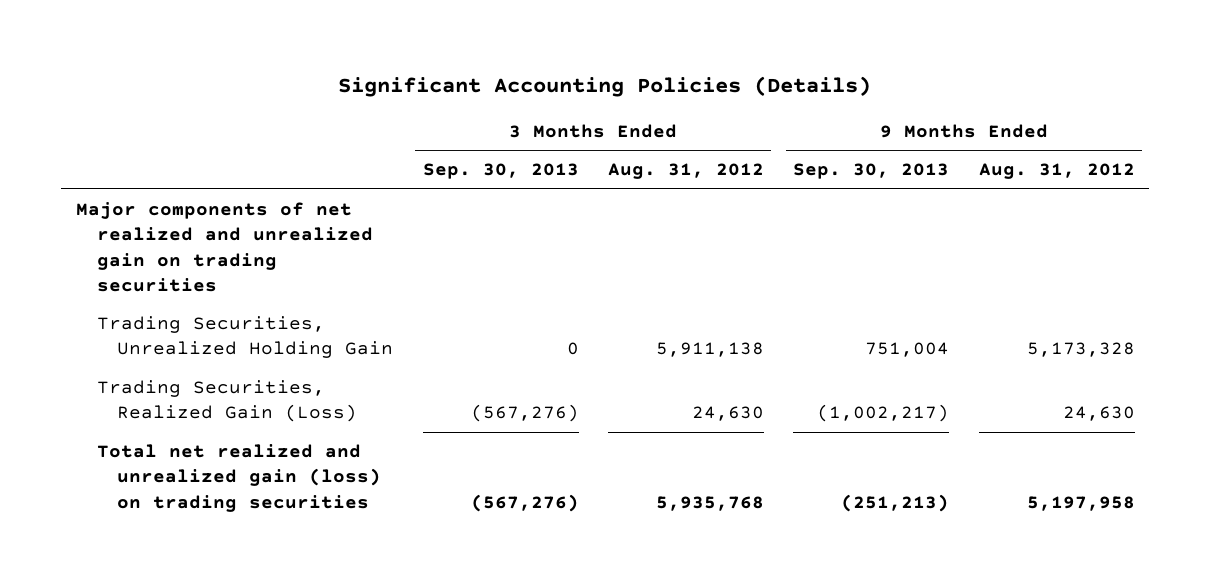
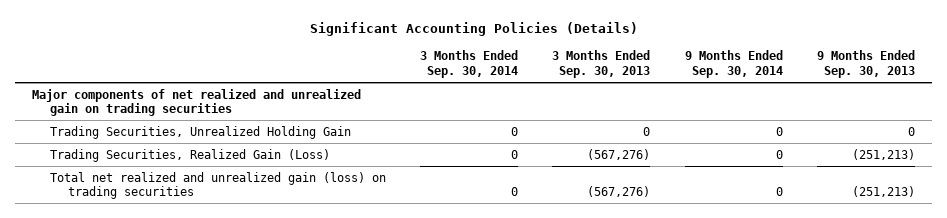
[608,163,765,180] Aug. 31, 2012 -> none
[978,163,1135,180] Aug. 31, 2012 -> none
none -> [420,50,519,78] 3 Months Ended Sep. 30, 2014
none -> [684,50,783,78] 9 Months Ended Sep. 30, 2014
[865,342,950,358] 751,004 -> [907,126,915,136] 0
[817,404,950,423] (1,002,217) -> [851,148,915,160] (251,213)

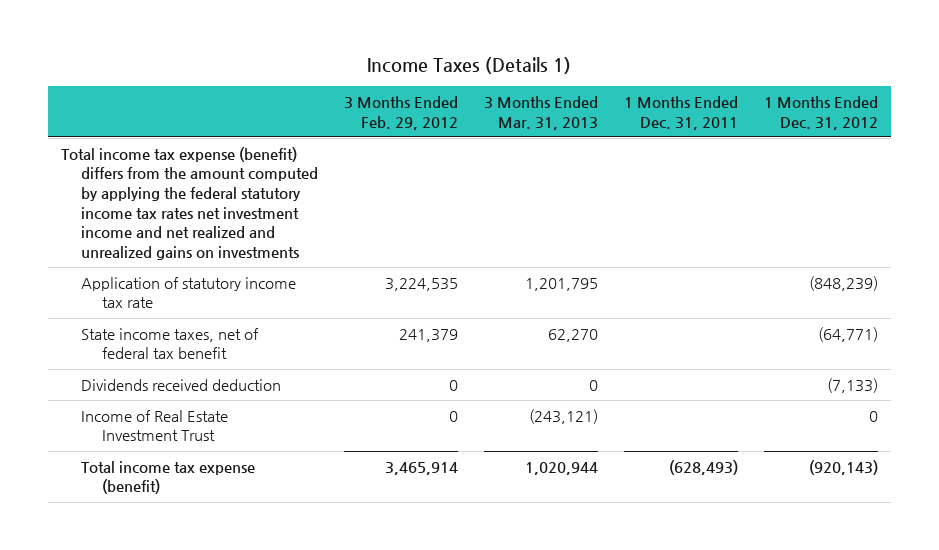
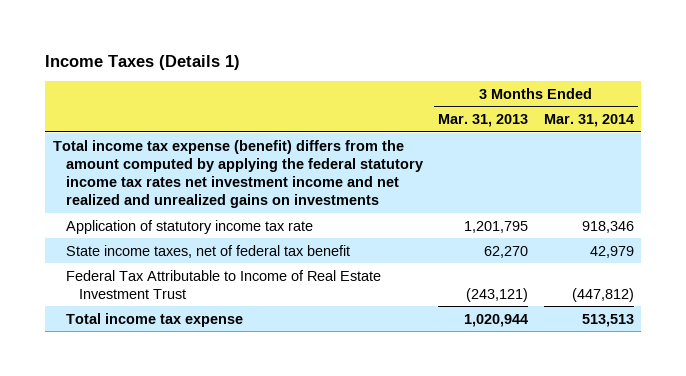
[344,95,459,130] 3 Months Ended Feb. 29, 2012 -> none
[624,95,739,130] 1 Months Ended Dec. 31, 2011 -> none
[764,95,879,130] 1 Months Ended Dec. 31, 2012 -> none
none -> [543,114,634,128] Mar. 31, 2014
[81,378,282,391] Dividends received deduction -> none
[81,409,229,442] Income of Real Estate Investment Trust -> [65,269,381,299] Federal Tax Attributable to Income of Real Estate Investment Trust
[81,460,256,495] Total income tax expense (benefit) -> [65,312,243,327] Total income tax expense

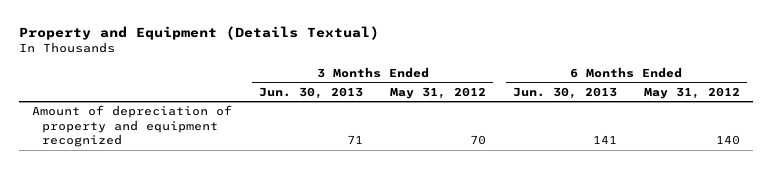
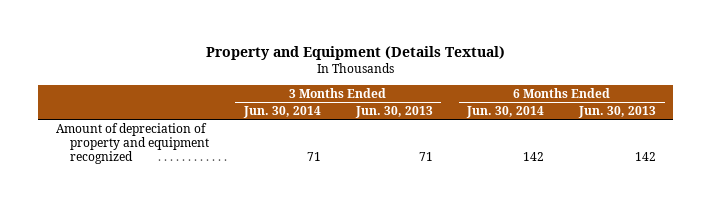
[390,86,487,99] May 31, 2012 -> none
[643,86,740,99] May 31, 2012 -> none
none -> [242,106,321,119] Jun. 30, 2014
none -> [466,106,545,119] Jun. 30, 2014
[592,135,617,145] 141 -> [634,151,656,161] 142

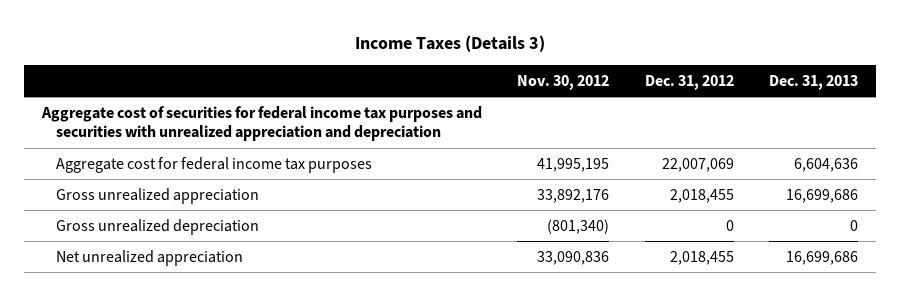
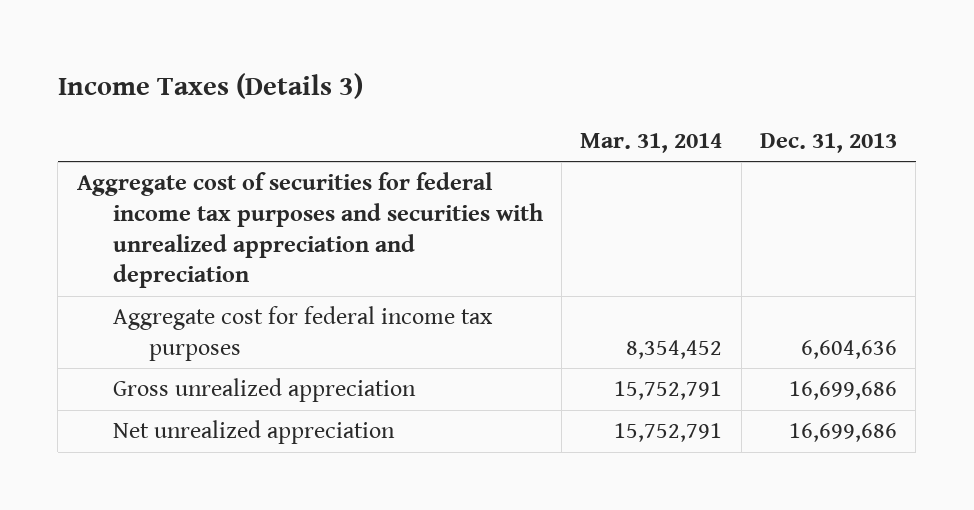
[517,74,610,90] Nov. 30, 2012 -> none
[644,74,734,90] Dec. 31, 2012 -> none
none -> [580,132,723,153] Mar. 31, 2014
[56,218,260,235] Gross unrealized depreciation -> none

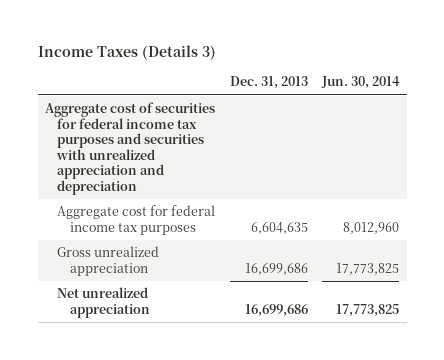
[580,132,723,153] Mar. 31, 2014 -> none
none -> [321,76,401,90] Jun. 30, 2014
[801,339,898,359] 6,604,636 -> [250,221,308,234] 6,604,635

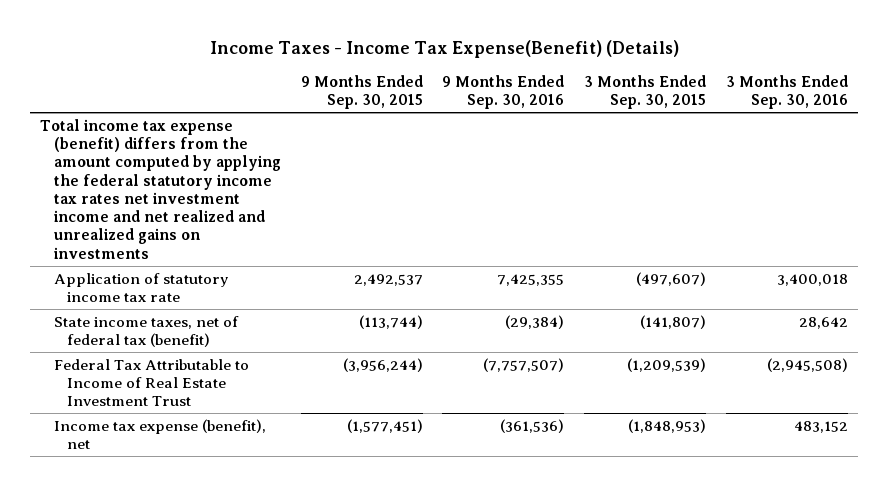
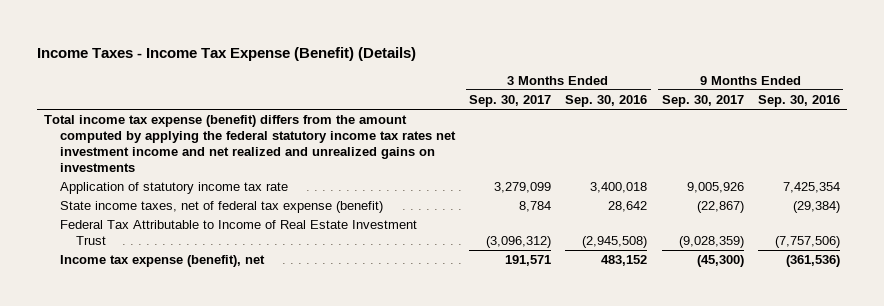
[210,39,680,58] Income Taxes - Income Tax Expense(Benefit) (Details) -> [37,46,417,61] Income Taxes - Income Tax Expense (Benefit) (Details)
[300,74,423,110] 9 Months Ended Sep. 30, 2015 -> none
[584,74,707,110] 3 Months Ended Sep. 30, 2015 -> none
none -> [469,95,552,108] Sep. 30, 2017
none -> [661,95,744,108] Sep. 30, 2017
[497,273,565,286] 7,425,355 -> [782,182,840,194] 7,425,354
[53,315,239,347] State income taxes, net of federal tax (benefit) -> [60,201,384,214] State income taxes, net of federal tax expense (benefit)
[483,357,565,372] (7,757,507) -> [774,236,840,249] (7,757,506)

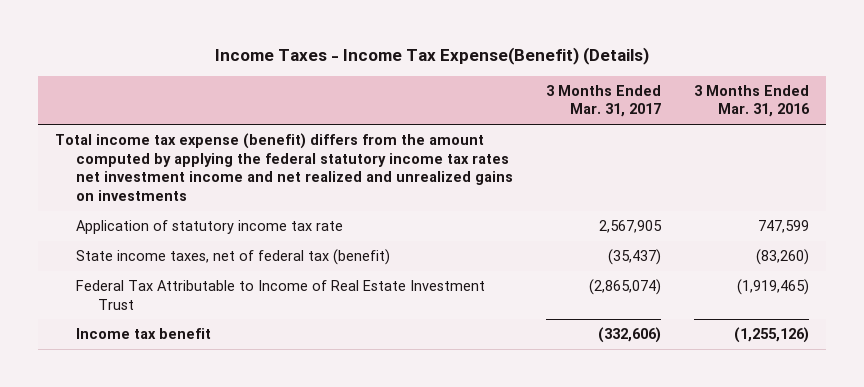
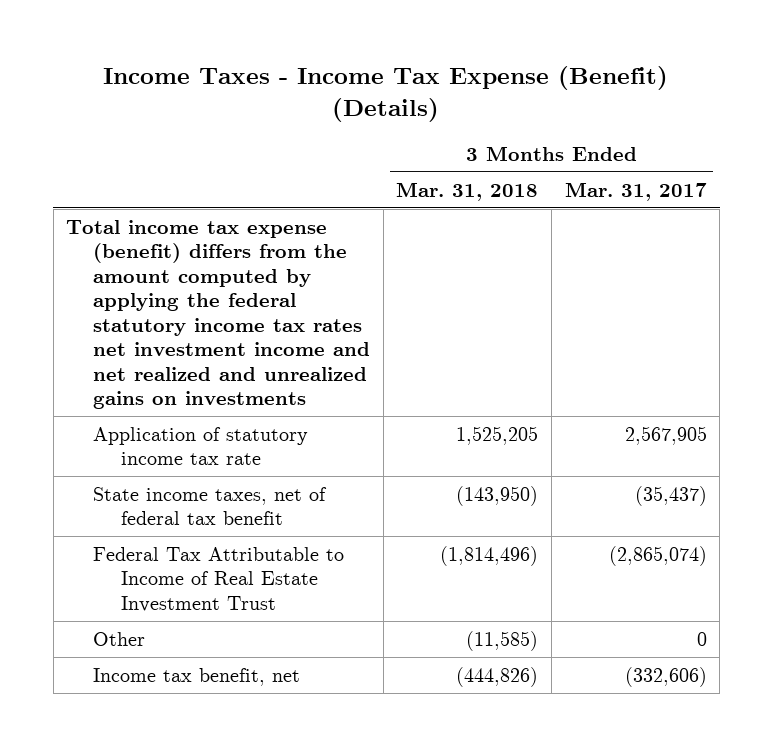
[215,47,650,66] Income Taxes - Income Tax Expense(Benefit) (Details) -> [103,66,669,122] Income Taxes - Income Tax Expense (Benefit) (Details)
[694,84,811,118] 3 Months Ended Mar. 31, 2016 -> none
none -> [396,181,539,201] Mar. 31, 2018
[76,249,391,266] State income taxes, net of federal tax (benefit) -> [93,486,328,526] State income taxes, net of federal tax benefit
none -> [93,631,146,646] Other
[76,328,212,340] Income tax benefit -> [93,667,301,686] Income tax benefit, net

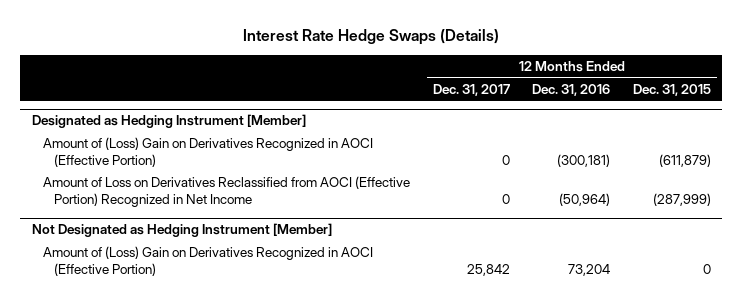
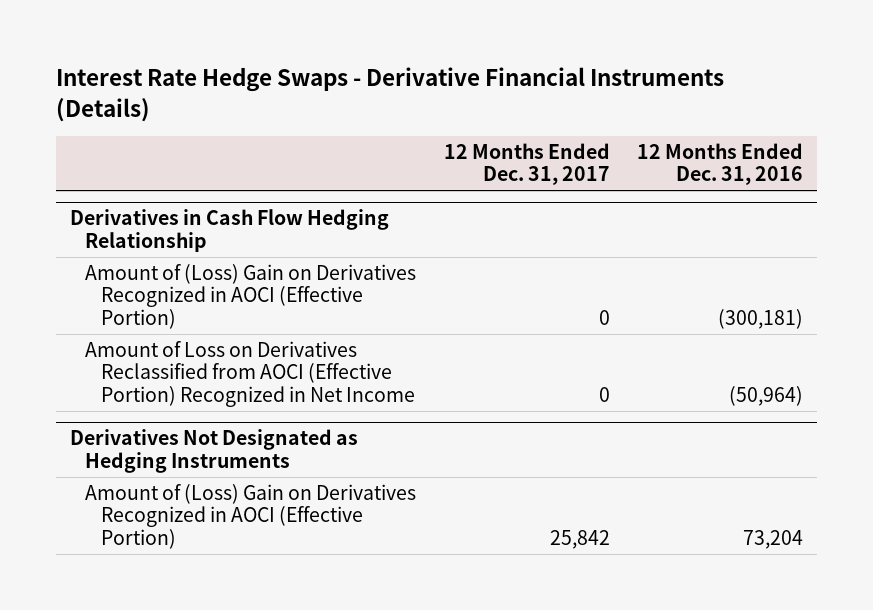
[243,29,500,46] Interest Rate Hedge Swaps (Details) -> [56,67,725,122] Interest Rate Hedge Swaps - Derivative Financial Instruments (Details)
[632,83,711,96] Dec. 31, 2015 -> none
[31,114,306,129] Designated as Hedging Instrument [Member] -> [69,209,389,252] Derivatives in Cash Flow Hedging Relationship
[31,223,332,238] Not Designated as Hedging Instrument [Member] -> [69,429,358,473] Derivatives Not Designated as Hedging Instruments

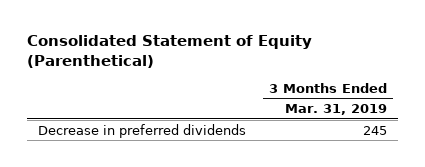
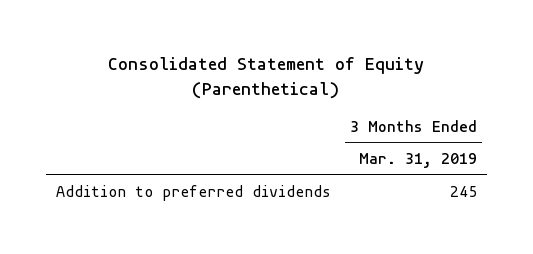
[37,123,246,138] Decrease in preferred dividends -> [55,185,331,202] Addition to preferred dividends

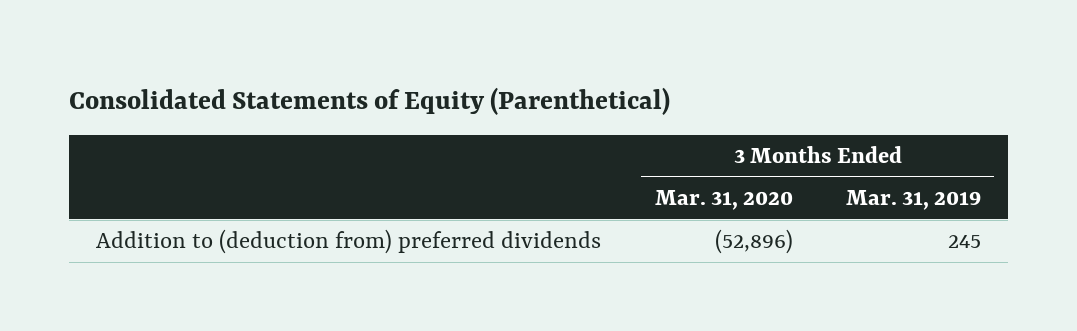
[108,57,425,99] Consolidated Statement of Equity (Parenthetical) -> [69,87,671,116] Consolidated Statements of Equity (Parenthetical)
none -> [654,190,793,211] Mar. 31, 2020
[55,185,331,202] Addition to preferred dividends -> [96,229,602,255] Addition to (deduction from) preferred dividends

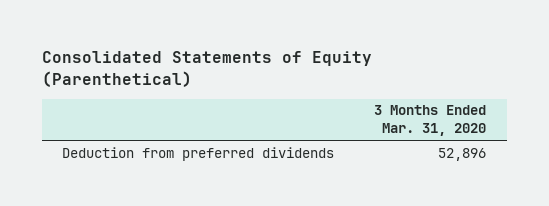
[846,190,982,211] Mar. 31, 2019 -> none
[96,229,602,255] Addition to (deduction from) preferred dividends -> [62,146,335,161] Deduction from preferred dividends
[714,229,793,255] (52,896) -> [438,147,487,161] 52,896

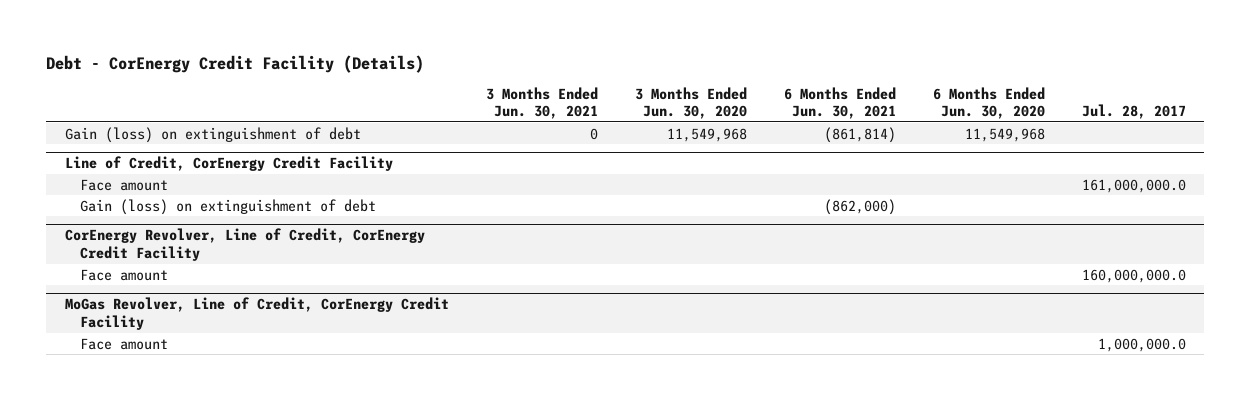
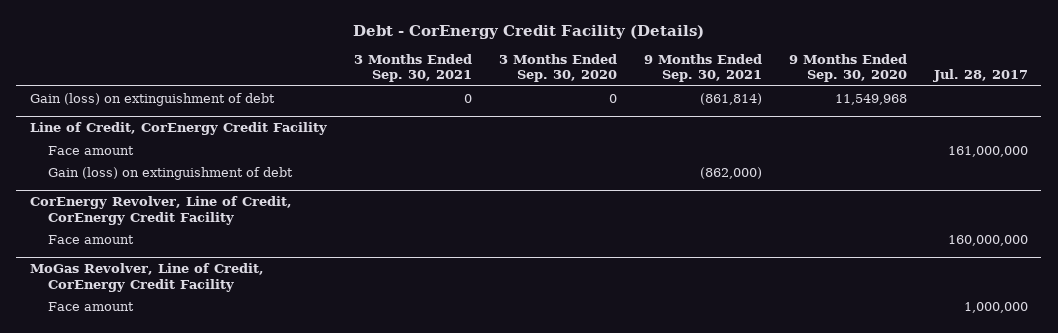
[485,86,598,120] 3 Months Ended Jun. 30, 2021 -> none
[634,86,747,120] 3 Months Ended Jun. 30, 2020 -> none
[783,86,896,120] 6 Months Ended Jun. 30, 2021 -> none
[932,86,1045,120] 6 Months Ended Jun. 30, 2020 -> none
none -> [353,54,472,83] 3 Months Ended Sep. 30, 2021
none -> [498,54,617,83] 3 Months Ended Sep. 30, 2020
none -> [643,54,762,83] 9 Months Ended Sep. 30, 2021
none -> [788,54,907,83] 9 Months Ended Sep. 30, 2020
[1081,178,1186,193] 161,000,000.0 -> [947,145,1028,157] 161,000,000
[1081,268,1186,283] 160,000,000.0 -> [947,234,1028,246] 160,000,000
[1097,337,1186,352] 1,000,000.0 -> [963,301,1028,313] 1,000,000

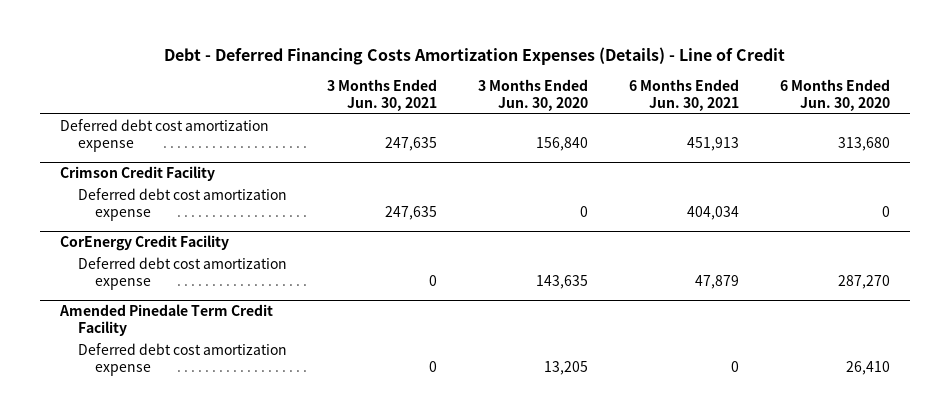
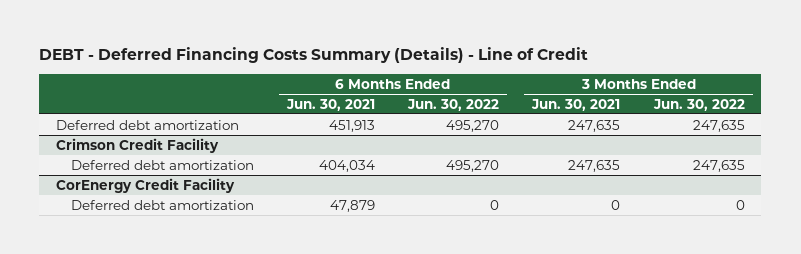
[163,47,785,66] Debt - Deferred Financing Costs Amortization Expenses (Details) - Line of Credit -> [39,47,589,64] DEBT - Deferred Financing Costs Summary (Details) - Line of Credit
[478,79,589,111] 3 Months Ended Jun. 30, 2020 -> none
[779,79,890,111] 6 Months Ended Jun. 30, 2020 -> none
none -> [407,98,500,111] Jun. 30, 2022
none -> [652,98,745,111] Jun. 30, 2022
[60,119,270,152] Deferred debt cost amortization expense -> [55,119,239,130] Deferred debt amortization
[77,188,287,221] Deferred debt cost amortization expense -> [70,159,254,170] Deferred debt amortization
[59,304,274,337] Amended Pinedale Term Credit Facility -> none
[77,343,287,376] Deferred debt cost amortization expense -> none
[77,257,287,290] Deferred debt cost amortization expense -> [70,199,254,210] Deferred debt amortization

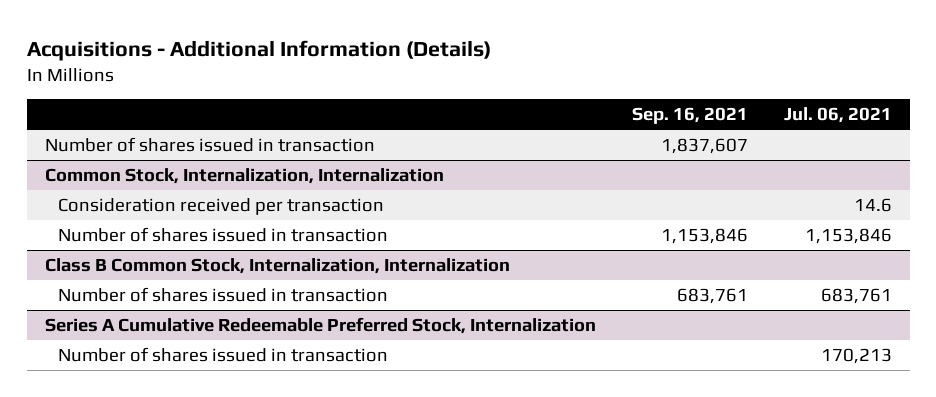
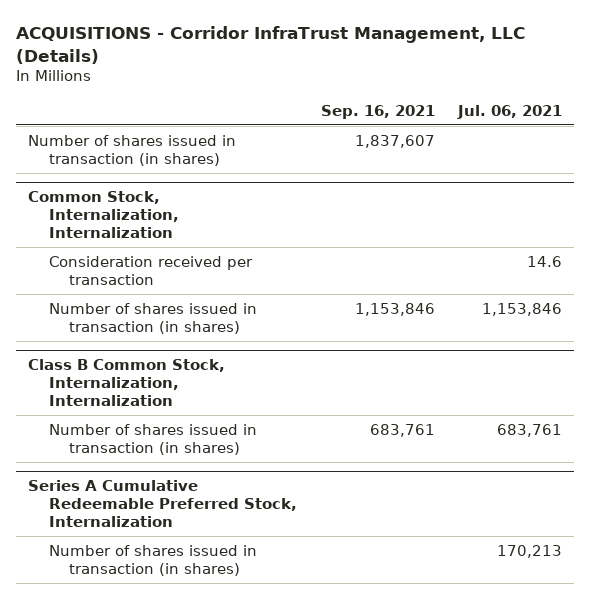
[26,39,491,61] Acquisitions - Additional Information (Details) -> [16,25,526,64] ACQUISITIONS - Corridor InfraTrust Management, LLC (Details)
[44,137,375,153] Number of shares issued in transaction -> [28,134,237,166] Number of shares issued in transaction (in shares)
[57,227,388,243] Number of shares issued in transaction -> [48,302,257,334] Number of shares issued in transaction (in shares)
[57,287,388,303] Number of shares issued in transaction -> [48,423,257,455] Number of shares issued in transaction (in shares)
[57,347,388,363] Number of shares issued in transaction -> [48,544,257,576] Number of shares issued in transaction (in shares)

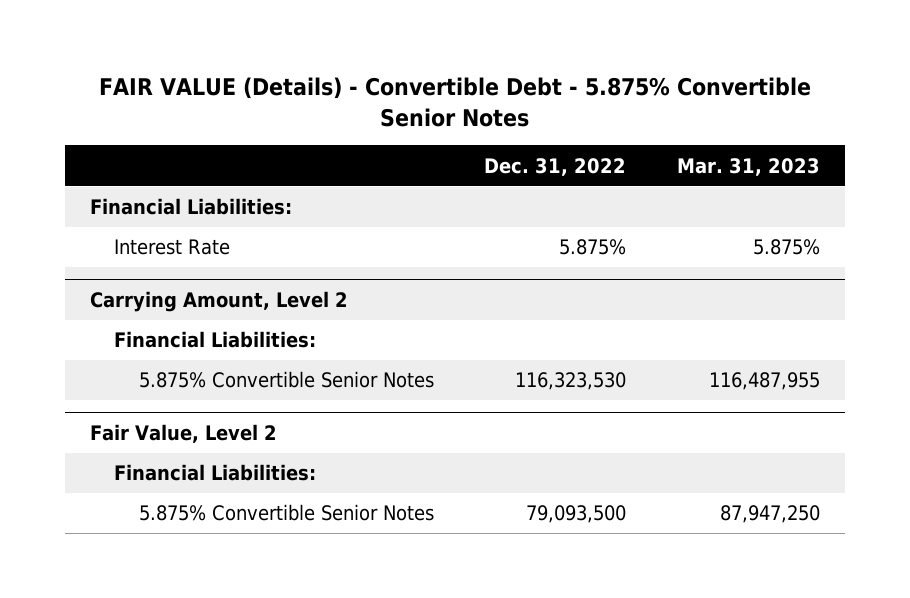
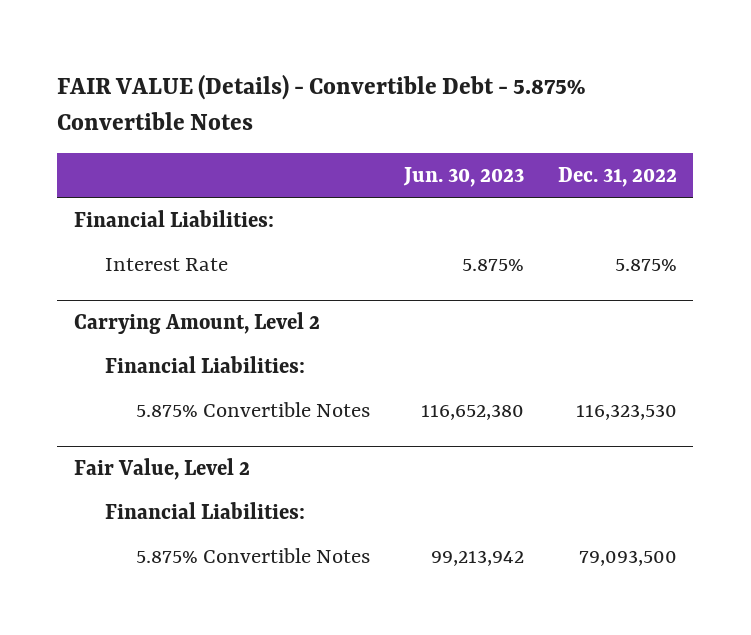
[98,77,811,127] FAIR VALUE (Details) - Convertible Debt - 5.875% Convertible Senior Notes -> [57,73,586,130] FAIR VALUE (Details) - Convertible Debt - 5.875% Convertible Notes
[676,157,820,176] Mar. 31, 2023 -> none
none -> [403,166,525,187] Jun. 30, 2023
[138,371,434,389] 5.875% Convertible Senior Notes -> [136,401,371,417] 5.875% Convertible Notes
[138,504,434,522] 5.875% Convertible Senior Notes -> [136,547,371,563] 5.875% Convertible Notes

